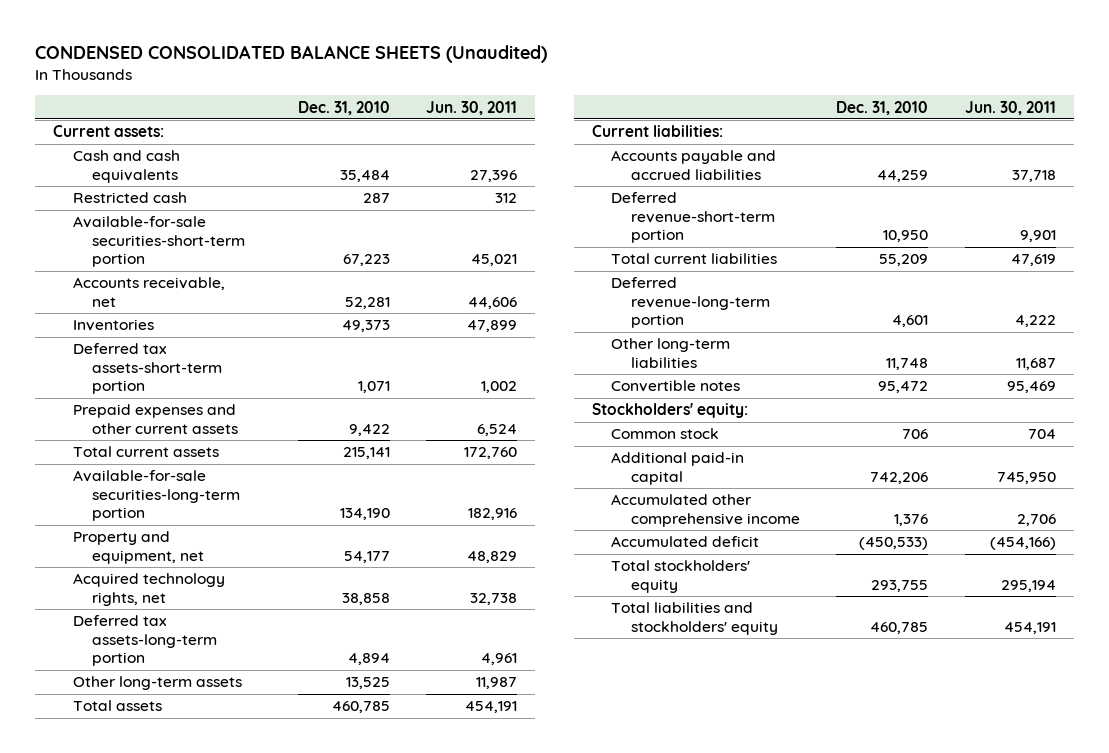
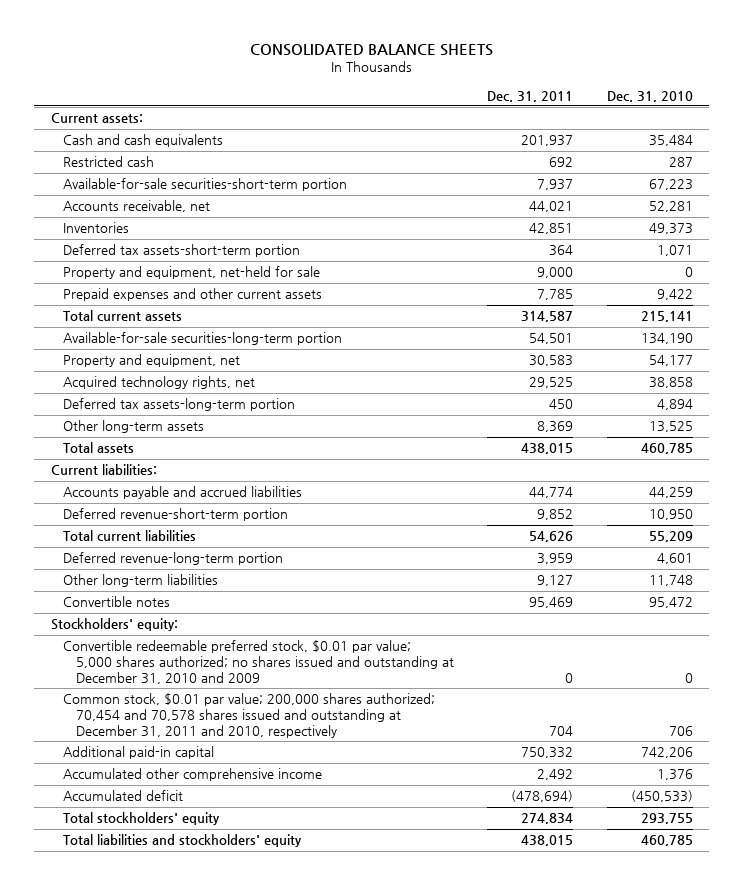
[34,44,547,63] CONDENSED CONSOLIDATED BALANCE SHEETS (Unaudited) -> [249,43,493,56] CONSOLIDATED BALANCE SHEETS
[425,100,517,115] Jun. 30, 2011 -> none
none -> [487,90,574,102] Dec. 31, 2011
none -> [63,266,321,280] Property and equipment, net-held for sale
none -> [63,640,454,685] Convertible redeemable preferred stock, $0.01 par value; 5,000 shares authorized; no shares issued and outstanding at December 31, 2010 and 2009
[611,428,720,440] Common stock -> [63,693,436,739] Common stock, $0.01 par value; 200,000 shares authorized; 70,454 and 70,578 shares issued and outstanding at December 31, 2011 and 2010, respectively

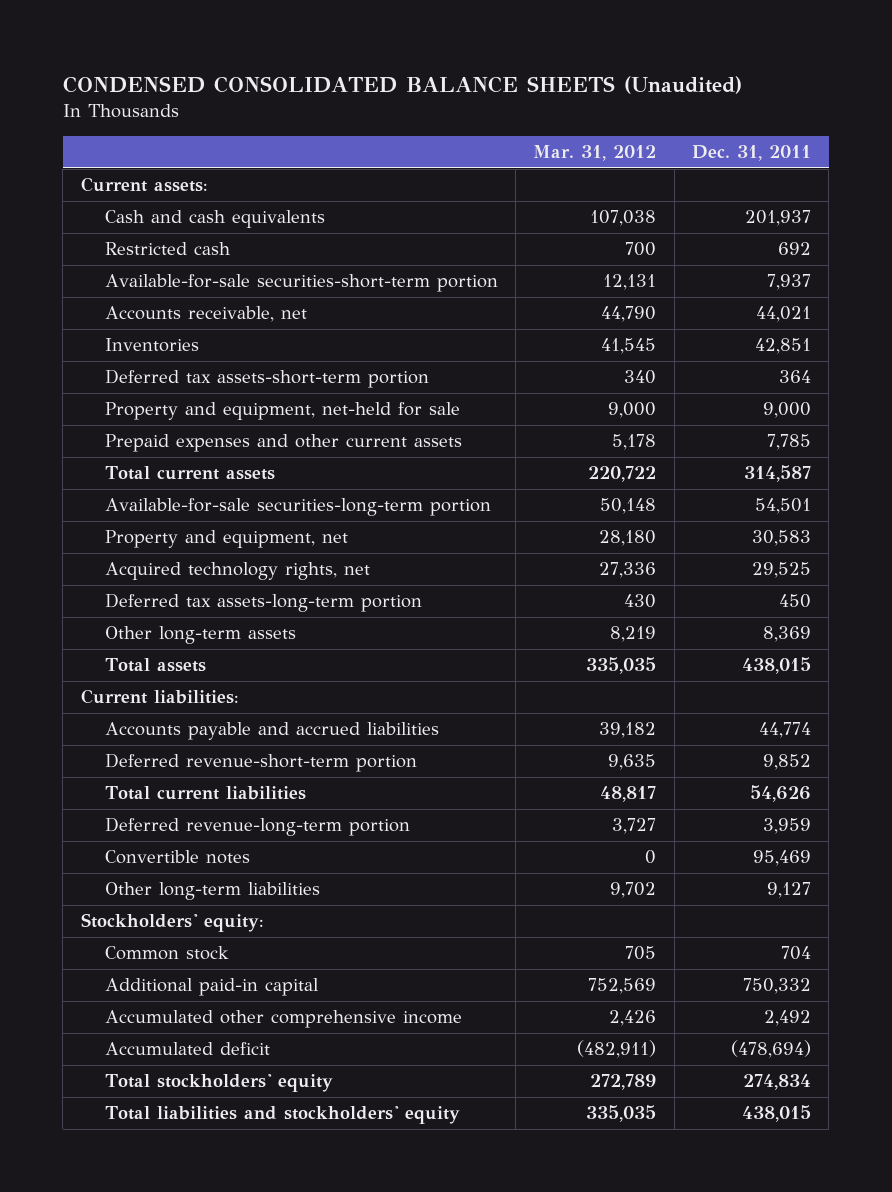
[249,43,493,56] CONSOLIDATED BALANCE SHEETS -> [62,75,742,94] CONDENSED CONSOLIDATED BALANCE SHEETS (Unaudited)
[606,90,693,102] Dec. 31, 2010 -> none
none -> [533,145,657,162] Mar. 31, 2012
[63,574,219,588] Other long-term liabilities -> [104,882,320,901] Other long-term liabilities
[63,640,454,685] Convertible redeemable preferred stock, $0.01 par value; 5,000 shares authorized; no shares issued and outstanding at December 31, 2010 and 2009 -> none
[63,693,436,739] Common stock, $0.01 par value; 200,000 shares authorized; 70,454 and 70,578 shares issued and outstanding at December 31, 2011 and 2010, respectively -> [104,946,229,961] Common stock

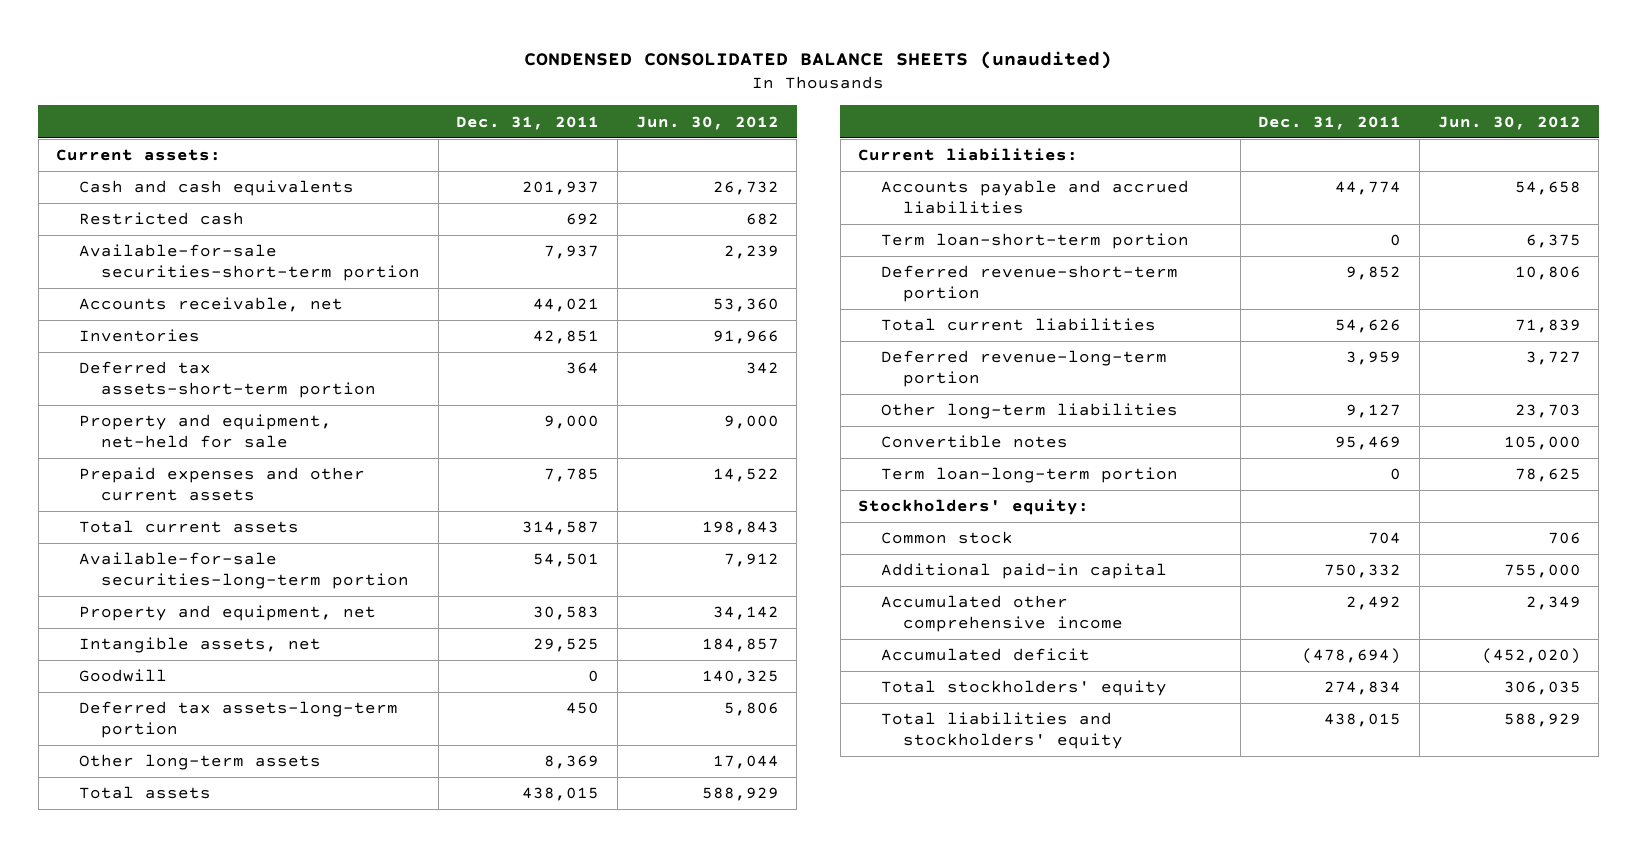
[62,75,742,94] CONDENSED CONSOLIDATED BALANCE SHEETS (Unaudited) -> [524,50,1113,69] CONDENSED CONSOLIDATED BALANCE SHEETS (unaudited)
[533,145,657,162] Mar. 31, 2012 -> none
none -> [635,115,779,130] Jun. 30, 2012
[104,562,370,581] Acquired technology rights, net -> [78,637,321,654] Intangible assets, net
none -> [78,669,167,683] Goodwill
none -> [880,233,1189,250] Term loan-short-term portion
[104,850,250,865] Convertible notes -> [880,435,1068,449] Convertible notes
none -> [880,467,1178,484] Term loan-long-term portion

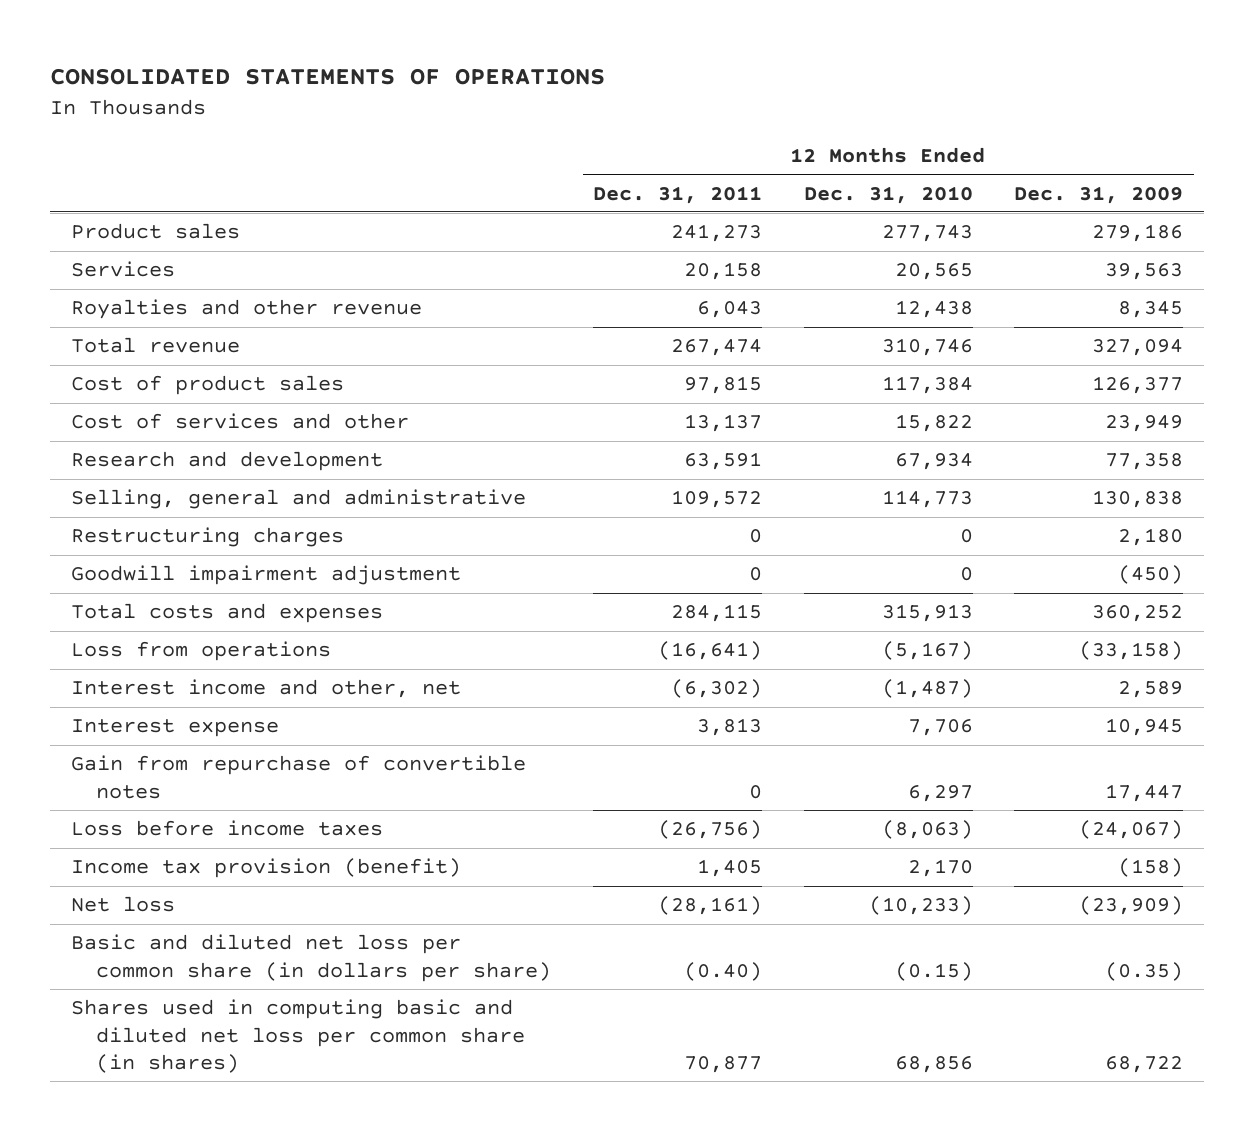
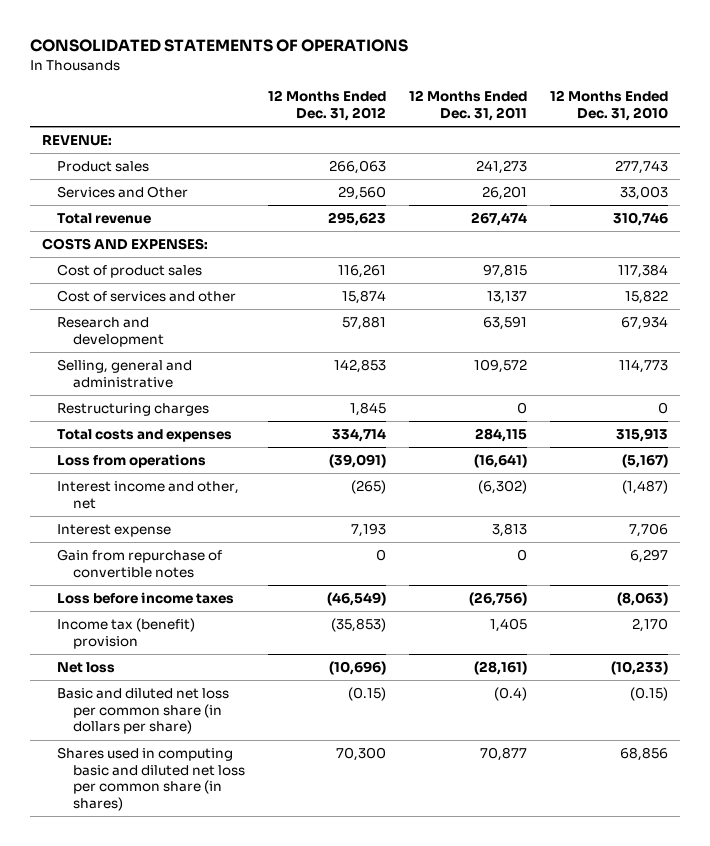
[1014,185,1184,204] Dec. 31, 2009 -> none
none -> [267,90,386,121] 12 Months Ended Dec. 31, 2012
none -> [41,135,112,147] REVENUE:
[70,261,175,278] Services -> none
[70,299,422,320] Royalties and other revenue -> none
none -> [57,186,189,199] Services and Other
none -> [41,238,208,251] COSTS AND EXPENSES:
[70,565,461,586] Goodwill impairment adjustment -> none
[70,858,461,879] Income tax provision (benefit) -> [57,618,196,649] Income tax (benefit) provision
[683,961,762,981] (0.40) -> [494,687,528,702] (0.4)

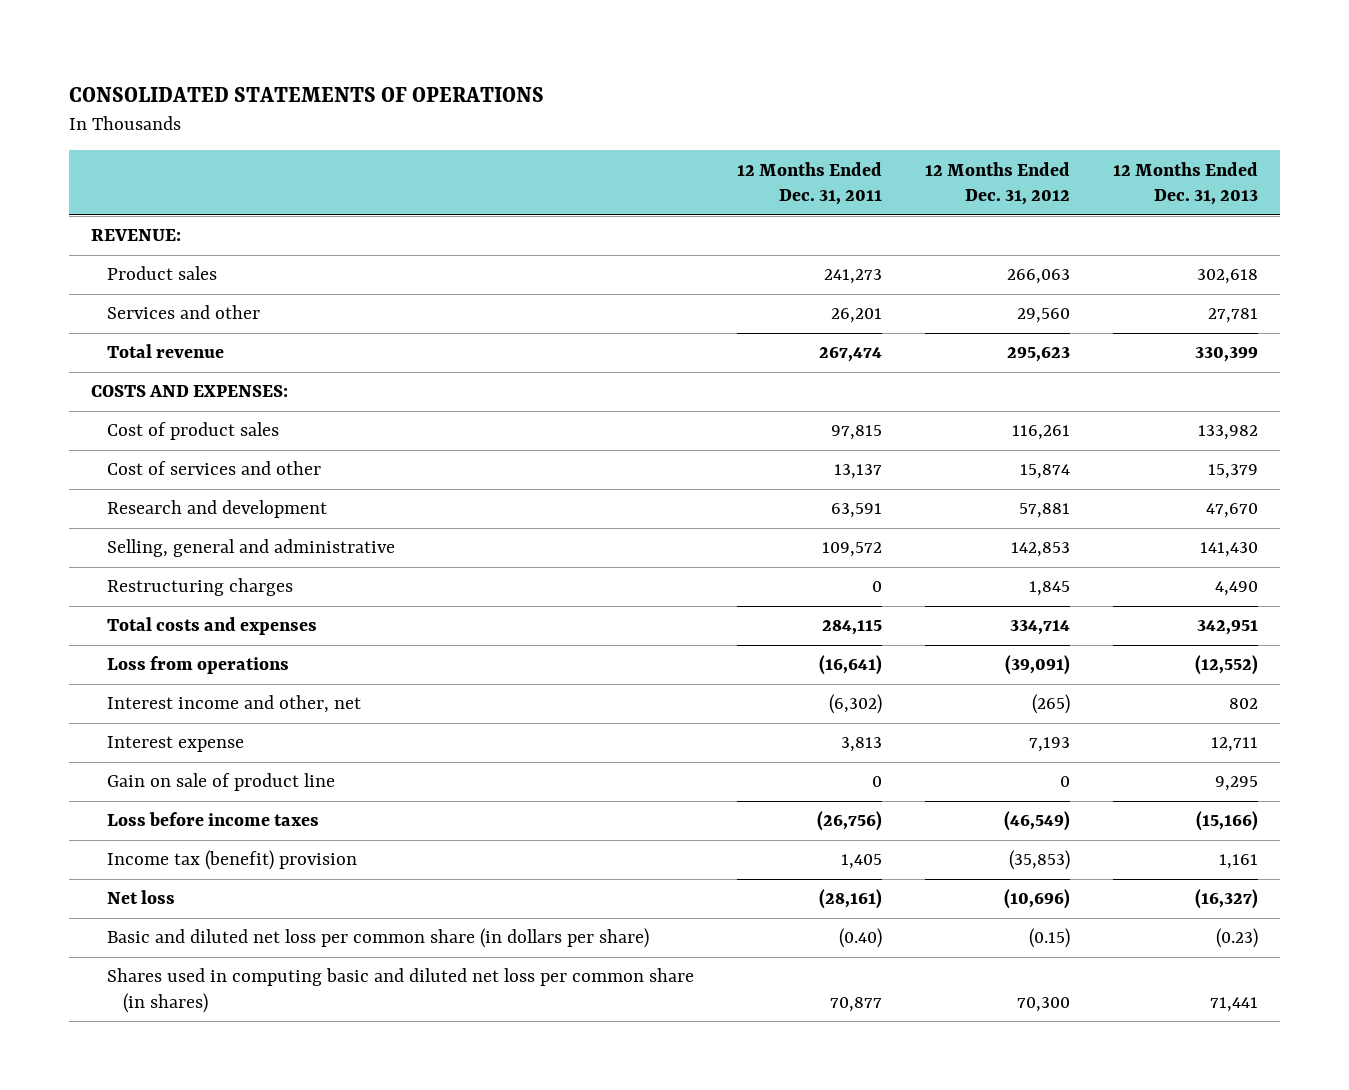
[550,90,669,121] 12 Months Ended Dec. 31, 2010 -> none
none -> [1113,161,1259,206] 12 Months Ended Dec. 31, 2013
[57,186,189,199] Services and Other -> [106,305,260,320] Services and other
[57,549,223,578] Gain from repurchase of convertible notes -> none
none -> [106,773,335,792] Gain on sale of product line
[494,687,528,702] (0.4) -> [838,928,882,949] (0.40)

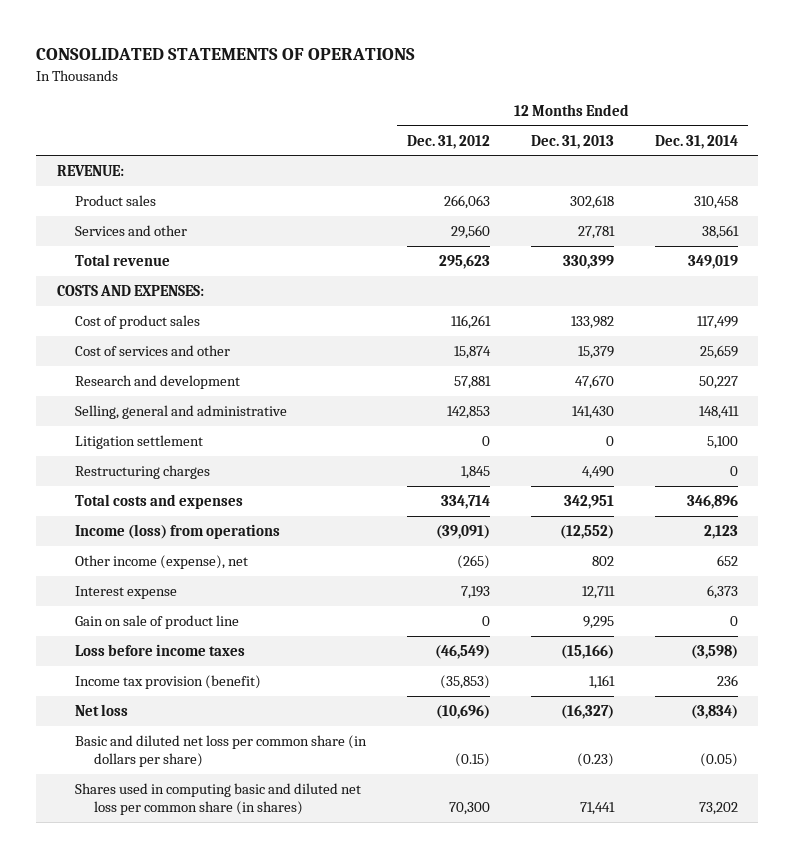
[736,161,882,206] 12 Months Ended Dec. 31, 2011 -> none
none -> [654,134,738,149] Dec. 31, 2014
none -> [75,435,204,450] Litigation settlement
[106,656,289,675] Loss from operations -> [75,524,281,540] Income (loss) from operations
[106,695,361,714] Interest income and other, net -> [75,555,249,570] Other income (expense), net
[106,850,357,871] Income tax (benefit) provision -> [75,675,262,690] Income tax provision (benefit)

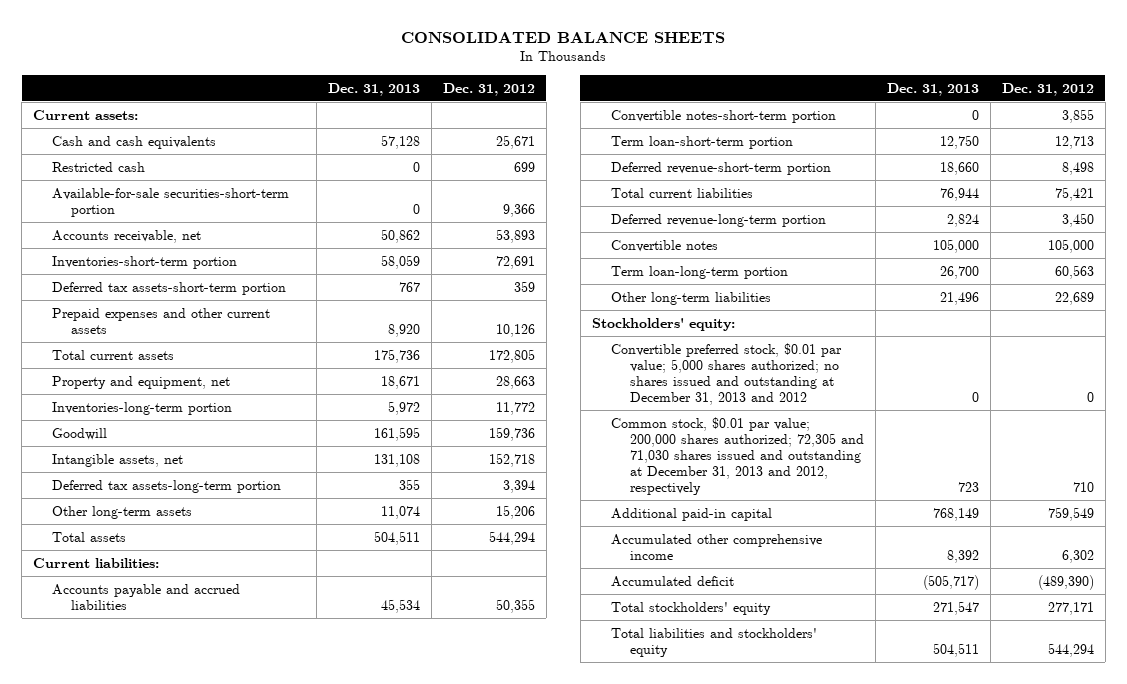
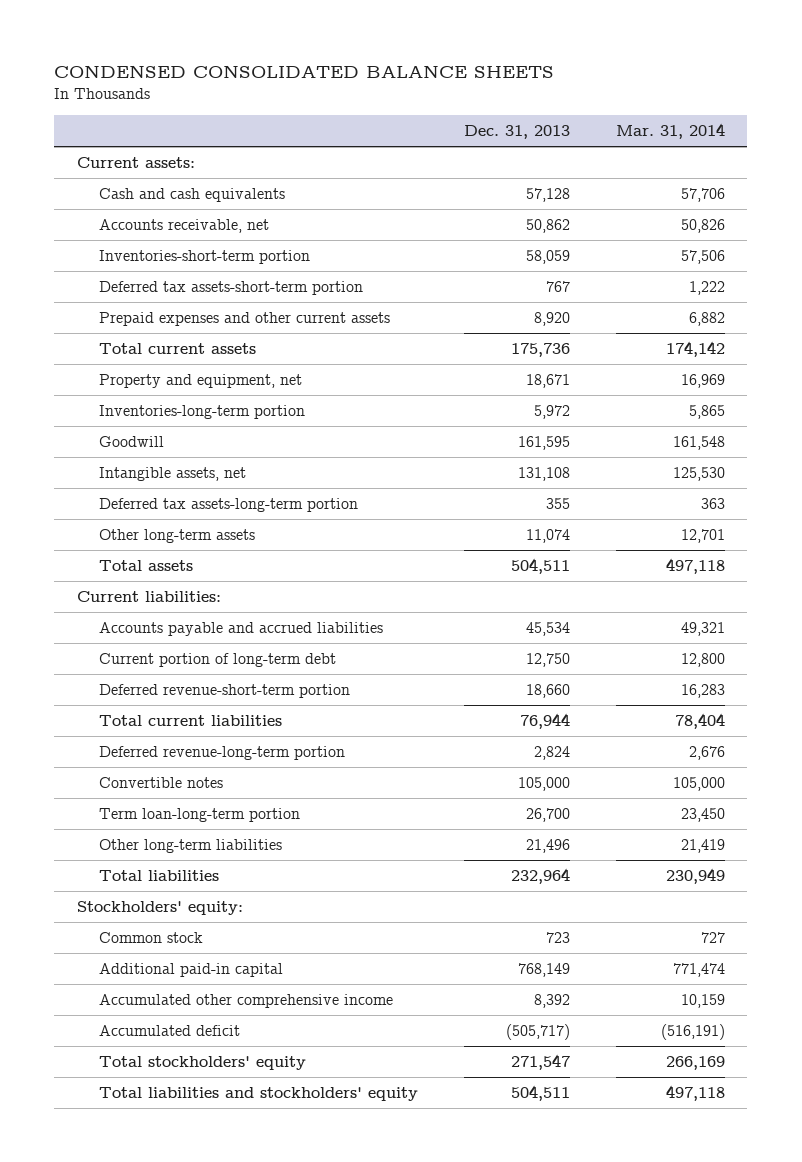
[401,31,726,43] CONSOLIDATED BALANCE SHEETS -> [54,65,555,79] CONDENSED CONSOLIDATED BALANCE SHEETS
[442,82,535,96] Dec. 31, 2012 -> none
none -> [615,123,725,140] Mar. 31, 2014
[52,161,146,172] Restricted cash -> none
[52,187,290,217] Available-for-sale securities-short-term portion -> none
[610,109,836,123] Convertible notes-short-term portion -> none
[610,135,793,149] Term loan-short-term portion -> [99,653,337,668] Current portion of long-term debt
none -> [99,870,220,882] Total liabilities
[610,342,842,405] Convertible preferred stock, $0.01 par value; 5,000 shares authorized; no shares issued and outstanding at December 31, 2013 and 2012 -> none
[610,416,864,496] Common stock, $0.01 par value; 200,000 shares authorized; 72,305 and 71,030 shares issued and outstanding at December 31, 2013 and 2012, respectively -> [99,932,204,944] Common stock

